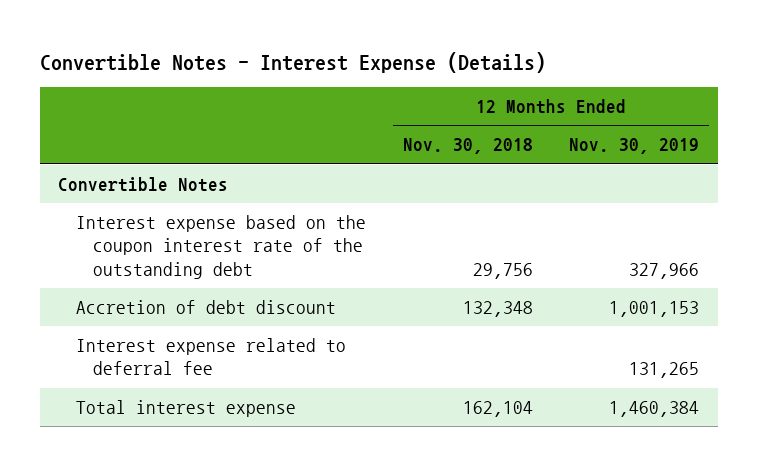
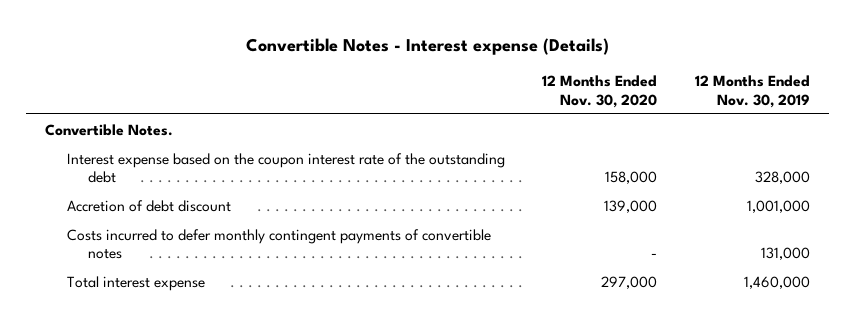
[40,51,547,73] Convertible Notes - Interest Expense (Details) -> [245,37,609,55] Convertible Notes - Interest expense (Details)
[402,138,533,155] Nov. 30, 2018 -> none
none -> [542,75,658,108] 12 Months Ended Nov. 30, 2020
[75,337,346,376] Interest expense related to deferral fee -> none
[58,176,229,192] Convertible Notes -> [45,123,174,136] Convertible Notes.
[629,262,700,279] 327,966 -> [754,171,810,185] 328,000
[609,300,700,317] 1,001,153 -> [746,199,810,213] 1,001,000
none -> [66,228,491,260] Costs incurred to defer monthly contingent payments of convertible notes
[609,400,700,417] 1,460,384 -> [743,275,810,289] 1,460,000

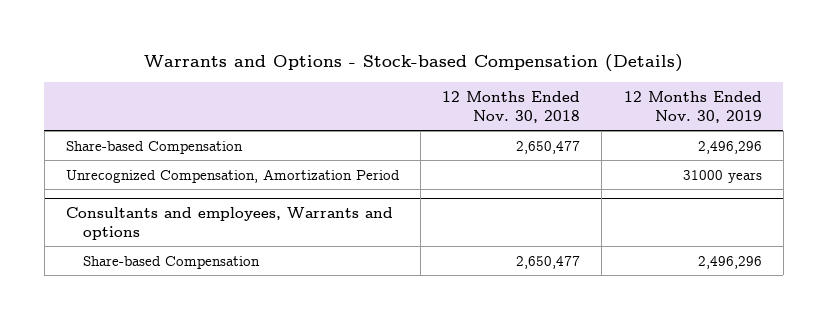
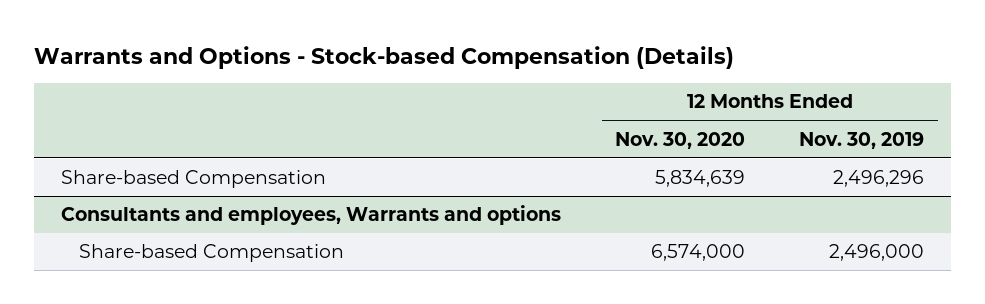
[442,90,581,123] 12 Months Ended Nov. 30, 2018 -> none
none -> [615,131,746,149] Nov. 30, 2020
[65,168,400,183] Unrecognized Compensation, Amortization Period -> none
[697,255,762,269] 2,496,296 -> [829,244,925,262] 2,496,000

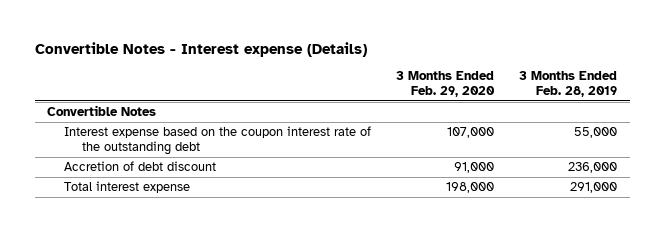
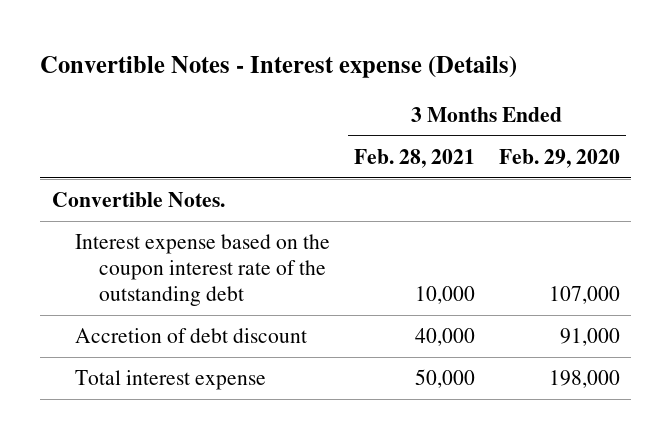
[519,71,618,98] 3 Months Ended Feb. 28, 2019 -> none
none -> [353,148,475,168] Feb. 28, 2021
[47,105,157,117] Convertible Notes -> [51,191,225,207] Convertible Notes.

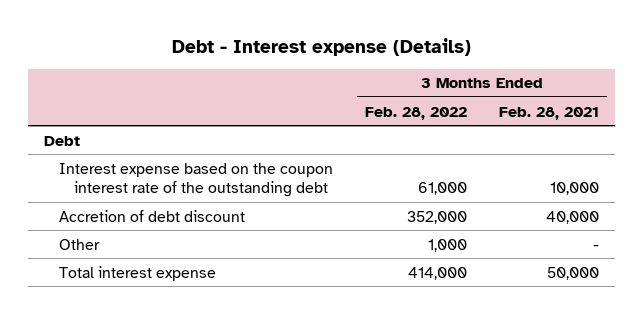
[39,55,517,78] Convertible Notes - Interest expense (Details) -> [171,37,471,56] Debt - Interest expense (Details)
[498,148,620,168] Feb. 29, 2020 -> none
none -> [365,106,468,120] Feb. 28, 2022
[51,191,225,207] Convertible Notes. -> [43,135,80,146] Debt
none -> [58,238,100,250] Other

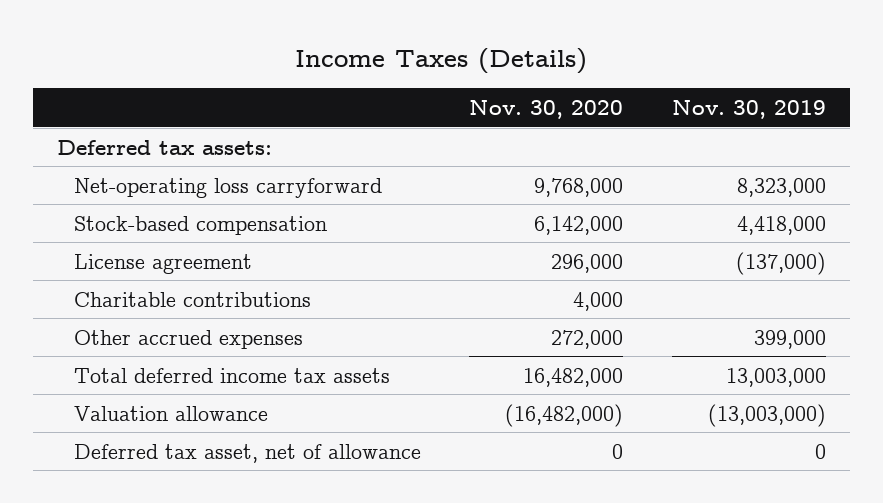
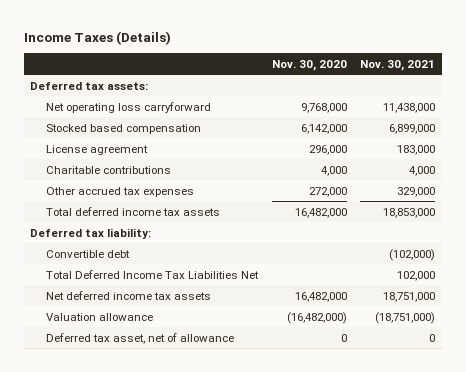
[671,99,826,119] Nov. 30, 2019 -> none
none -> [360,59,436,71] Nov. 30, 2021
[74,177,383,198] Net-operating loss carryforward -> [46,101,212,113] Net operating loss carryforward
[74,215,328,235] Stock-based compensation -> [46,123,202,134] Stocked based compensation
[74,329,304,349] Other accrued expenses -> [46,186,195,197] Other accrued tax expenses
none -> [30,227,152,239] Deferred tax liability:
none -> [46,249,131,258] Convertible debt
none -> [46,269,260,279] Total Deferred Income Tax Liabilities Net
none -> [46,290,212,300] Net deferred income tax assets

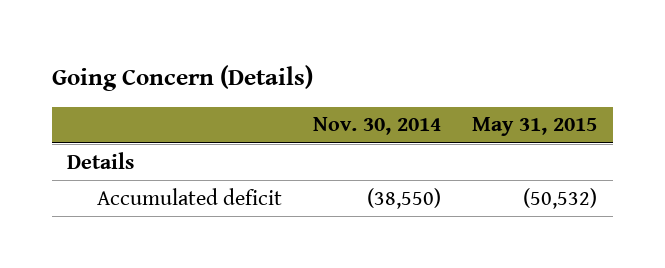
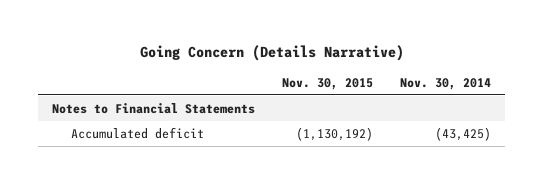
[51,65,313,92] Going Concern (Details) -> [139,45,404,62] Going Concern (Details Narrative)
[472,117,598,137] May 31, 2015 -> none
none -> [282,77,374,90] Nov. 30, 2015
[67,151,135,169] Details -> none
none -> [51,102,255,114] Notes to Financial Statements
[367,187,442,209] (38,550) -> [435,126,492,141] (43,425)

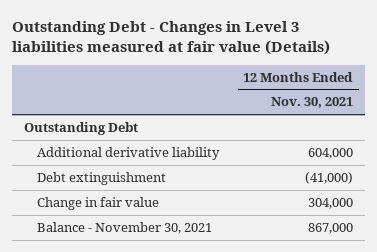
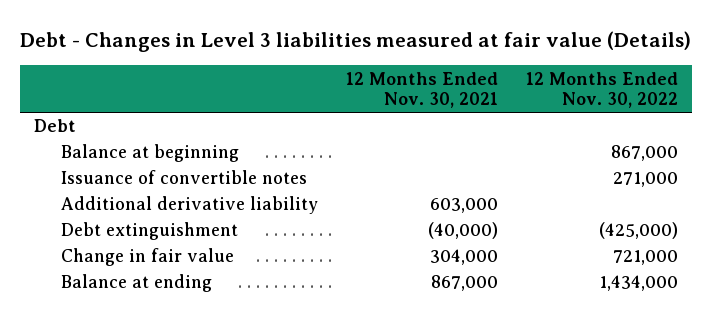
[11,20,330,55] Outstanding Debt - Changes in Level 3 liabilities measured at fair value (Details) -> [19,31,691,53] Debt - Changes in Level 3 liabilities measured at fair value (Details)
none -> [526,71,679,109] 12 Months Ended Nov. 30, 2022
[23,122,138,136] Outstanding Debt -> [33,119,76,133] Debt
none -> [61,144,240,163] Balance at beginning
none -> [61,170,308,185] Issuance of convertible notes
[307,148,353,160] 604,000 -> [430,198,499,214] 603,000
[304,172,353,185] (41,000) -> [428,222,499,240] (40,000)
[37,222,213,235] Balance - November 30, 2021 -> [61,274,213,293] Balance at ending

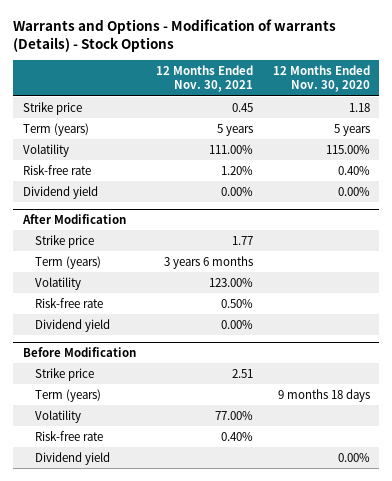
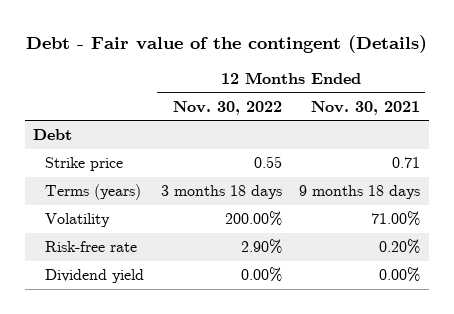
[12,18,336,52] Warrants and Options - Modification of warrants (Details) - Stock Options -> [25,35,427,54] Debt - Fair value of the contingent (Details)
[272,64,370,93] 12 Months Ended Nov. 30, 2020 -> none
none -> [172,100,282,115] Nov. 30, 2022
[22,185,98,199] Dividend yield -> none
[21,213,126,224] After Modification -> none
[35,234,95,248] Strike price -> none
[35,255,102,269] Term (years) -> none
[35,276,82,290] Volatility -> none
[35,297,104,308] Risk-free rate -> none
none -> [33,129,73,141] Debt
[231,102,253,112] 0.45 -> [392,157,421,169] 0.71
[22,122,89,136] Term (years) -> [44,184,141,201] Terms (years)
[216,123,253,136] 5 years -> [299,185,421,200] 9 months 18 days
[208,144,253,154] 111.00% -> [371,211,421,227] 71.00%
[220,165,253,175] 1.20% -> [379,239,421,255] 0.20%
[22,346,136,357] Before Modification -> none
[35,367,95,381] Strike price -> none
[35,388,102,402] Term (years) -> none
[35,409,82,423] Volatility -> none
[35,430,104,441] Risk-free rate -> none
[35,451,111,465] Dividend yield -> none

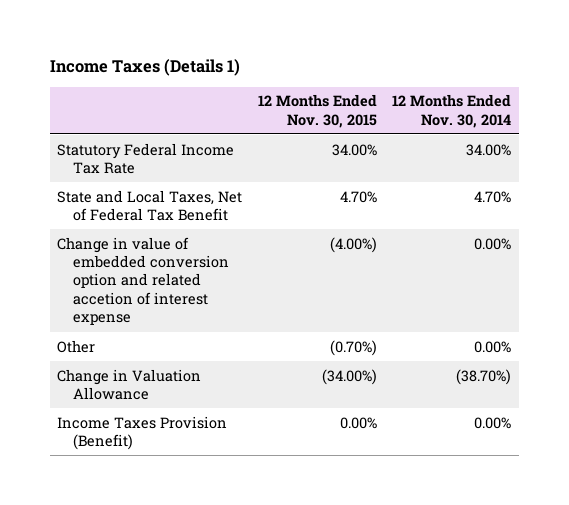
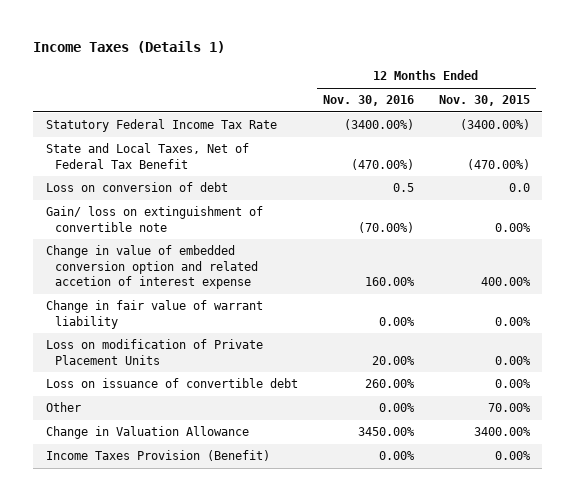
[392,94,512,128] 12 Months Ended Nov. 30, 2014 -> none
none -> [322,95,414,107] Nov. 30, 2016
[331,143,377,156] 34.00% -> [459,119,530,131] (3400.00%)
[339,190,377,203] 4.70% -> [466,158,530,170] (470.00%)
none -> [45,182,228,193] Loss on conversion of debt
none -> [45,206,263,232] Gain/ loss on extinguishment of convertible note
[329,236,377,253] (4.00%) -> [480,277,531,287] 400.00%
none -> [45,300,263,329] Change in fair value of warrant liability
none -> [45,339,263,365] Loss on modification of Private Placement Units
none -> [45,378,298,389] Loss on issuance of convertible debt
[329,339,377,356] (0.70%) -> [487,403,531,413] 70.00%
[321,368,377,385] (34.00%) -> [473,427,531,437] 3400.00%

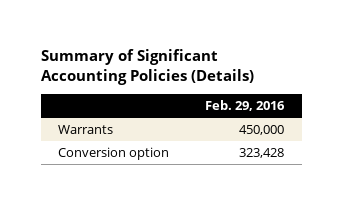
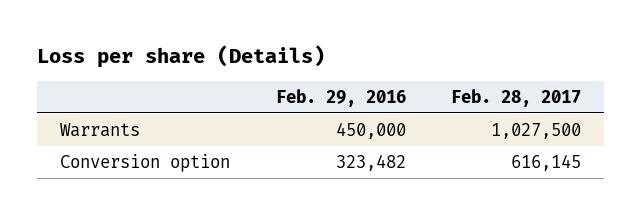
[40,48,254,86] Summary of Significant Accounting Policies (Details) -> [36,45,325,69] Loss per share (Details)
none -> [451,88,582,107] Feb. 28, 2017
[239,148,285,159] 323,428 -> [335,154,406,172] 323,482

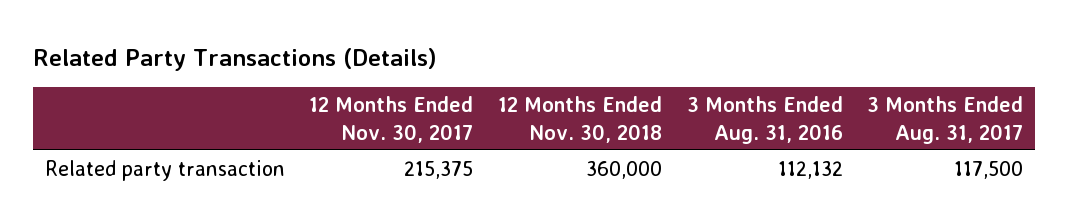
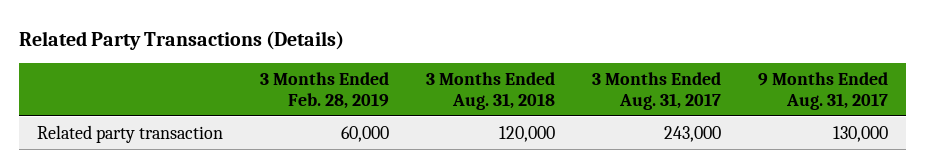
[309,95,474,143] 12 Months Ended Nov. 30, 2017 -> none
[498,95,663,143] 12 Months Ended Nov. 30, 2018 -> none
[686,95,843,144] 3 Months Ended Aug. 31, 2016 -> none
none -> [260,72,390,109] 3 Months Ended Feb. 28, 2019
none -> [425,72,555,110] 3 Months Ended Aug. 31, 2018
none -> [757,72,888,110] 9 Months Ended Aug. 31, 2017
[954,160,1024,179] 117,500 -> [663,125,721,142] 243,000

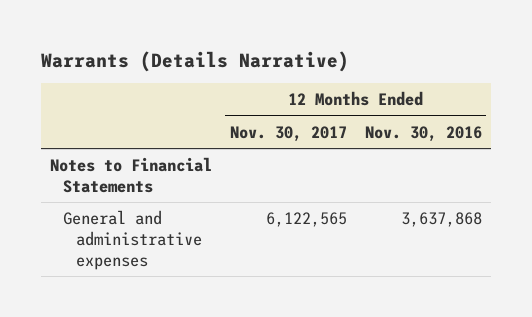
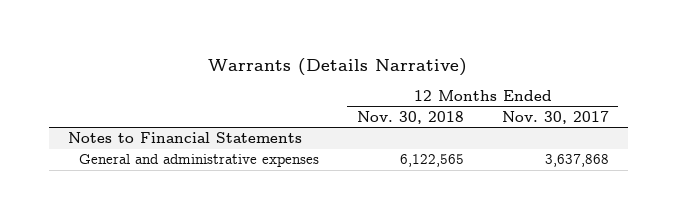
[364,125,482,142] Nov. 30, 2016 -> none
none -> [356,110,464,124] Nov. 30, 2018
[265,212,347,228] 6,122,565 -> [544,154,609,168] 3,637,868

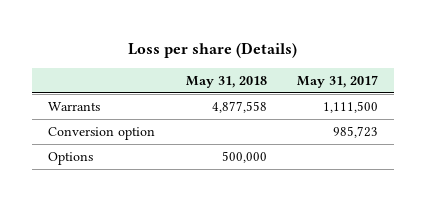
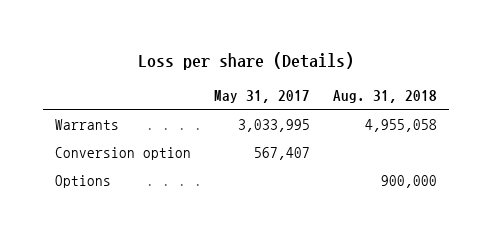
[185,75,267,88] May 31, 2018 -> none
none -> [333,90,438,104] Aug. 31, 2018
[323,100,379,113] 1,111,500 -> [238,118,311,132] 3,033,995
[333,125,379,138] 985,723 -> [254,146,311,160] 567,407

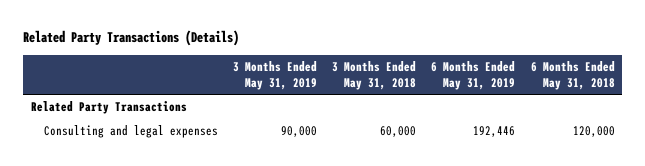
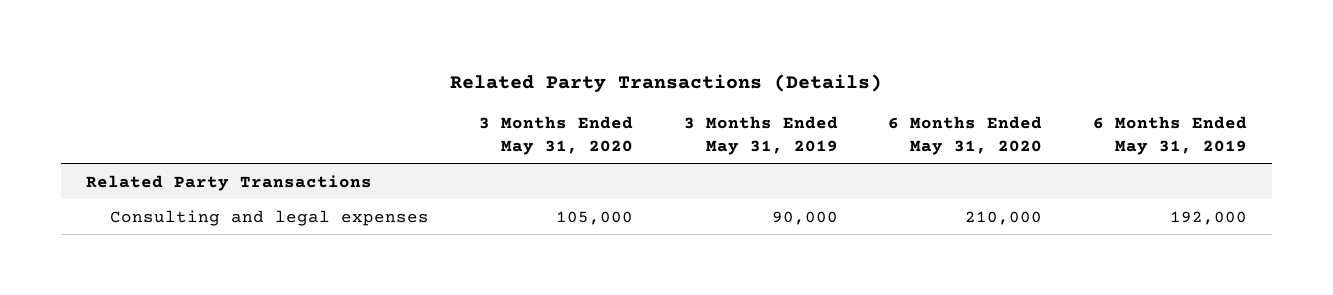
[332,60,417,90] 3 Months Ended May 31, 2018 -> none
[530,60,615,90] 6 Months Ended May 31, 2018 -> none
none -> [479,116,634,155] 3 Months Ended May 31, 2020
none -> [888,116,1043,155] 6 Months Ended May 31, 2020
[473,126,516,138] 192,446 -> [1169,210,1247,225] 192,000

